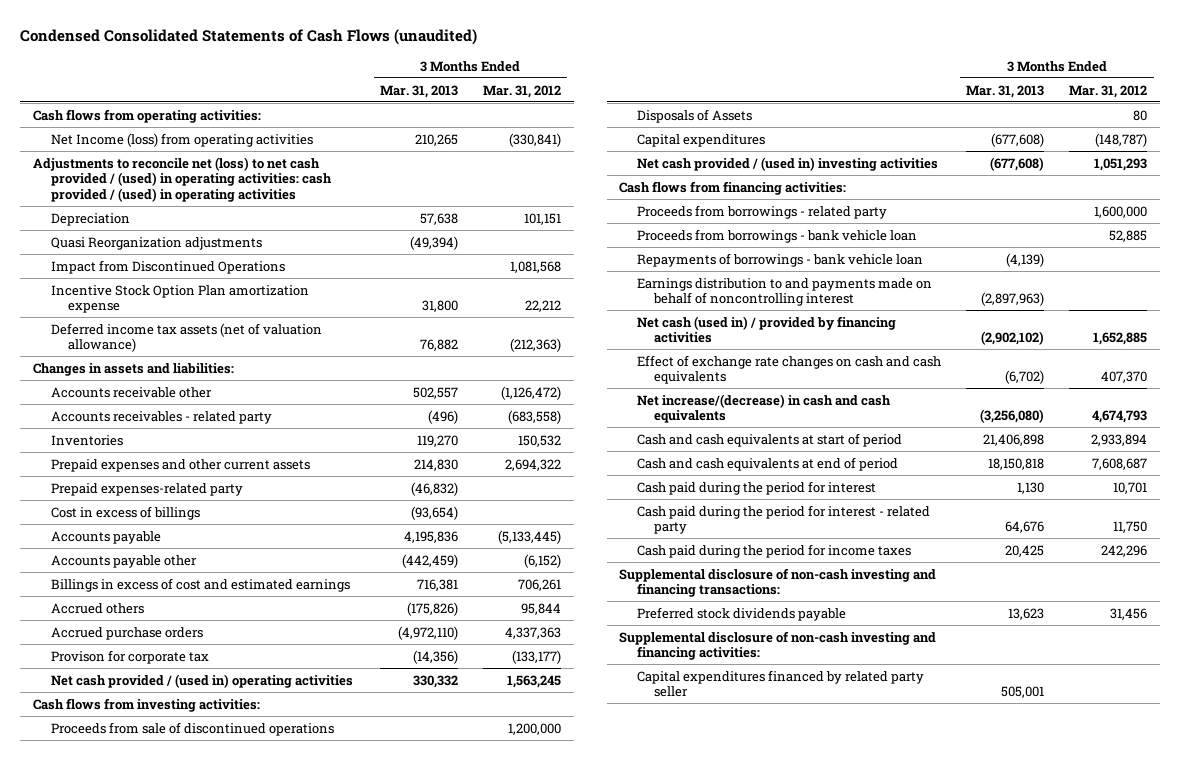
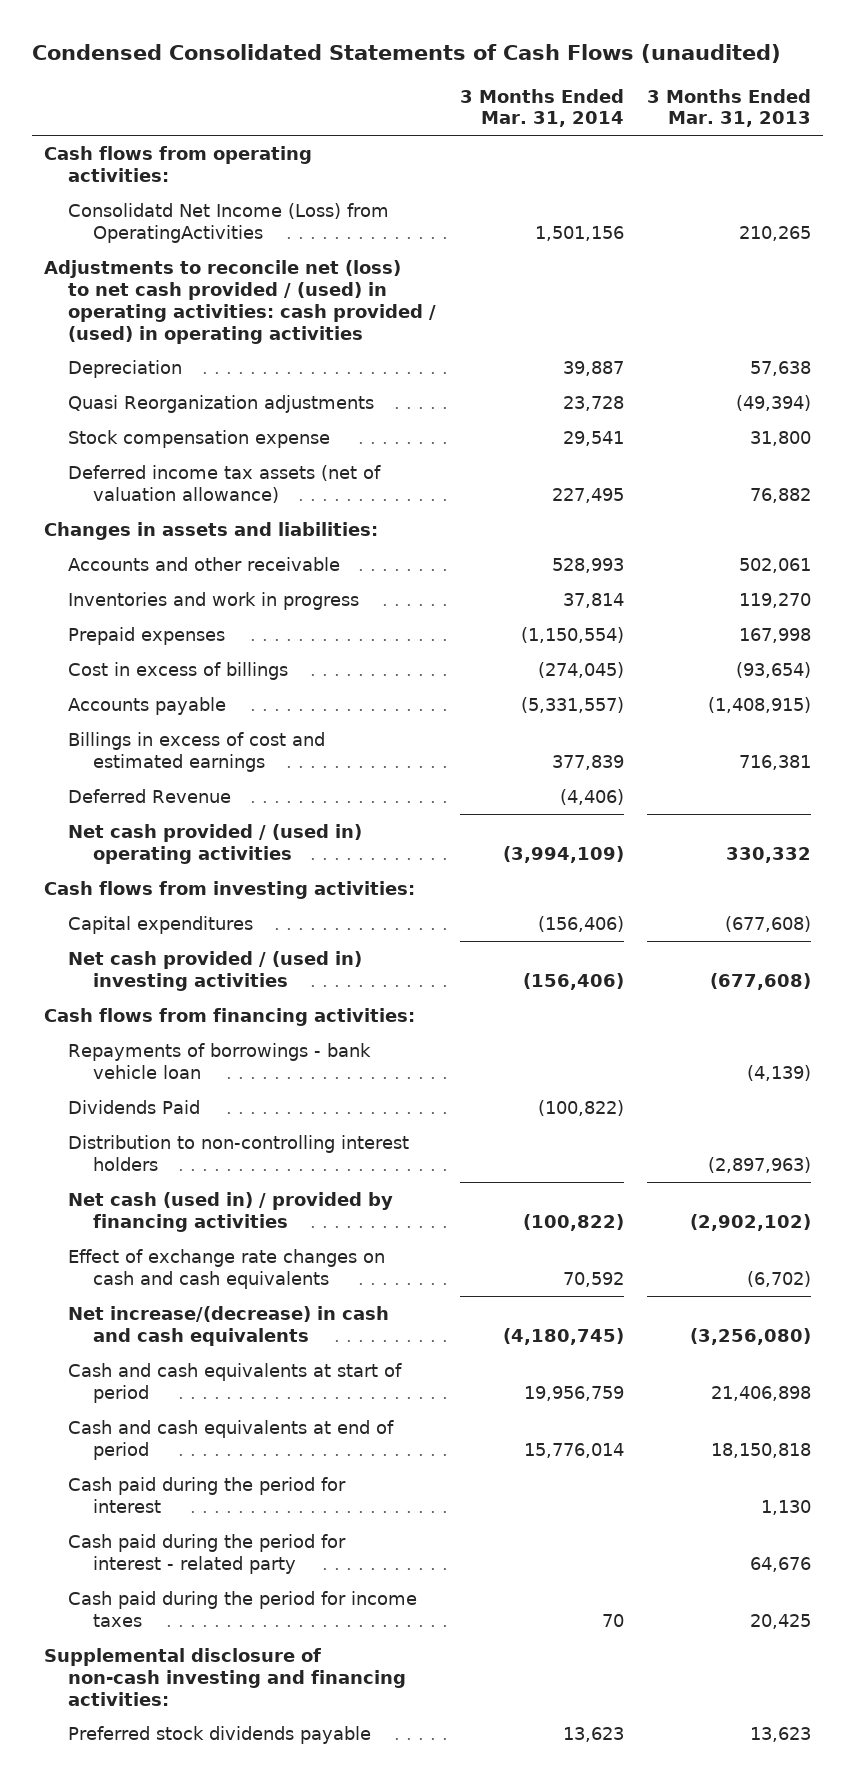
[483,84,562,98] Mar. 31, 2012 -> none
none -> [459,88,624,128] 3 Months Ended Mar. 31, 2014
[50,132,313,147] Net Income (loss) from operating activities -> [68,203,390,243] Consolidatd Net Income (Loss) from OperatingActivities
[50,259,285,274] Impact from Discontinued Operations -> none
[50,284,309,314] Incentive Stock Option Plan amortization expense -> [68,430,331,449] Stock compensation expense
[50,410,272,424] Accounts receivables - related party -> none
[50,482,243,496] Prepaid expenses-related party -> none
[50,386,212,398] Accounts receivable other -> [68,557,341,572] Accounts and other receivable
[412,386,458,399] 502,557 -> [739,558,812,574] 502,061
[50,434,123,446] Inventories -> [68,592,360,611] Inventories and work in progress
[50,458,310,472] Prepaid expenses and other current assets -> [68,627,226,646] Prepaid expenses
[413,458,458,471] 214,830 -> [739,628,812,644] 167,998
[50,554,197,568] Accounts payable other -> none
[403,530,458,543] 4,195,836 -> [708,697,812,714] (1,408,915)
[50,602,144,614] Accrued others -> none
[50,626,203,640] Accrued purchase orders -> none
[50,649,209,664] Provison for corporate tax -> none
none -> [68,789,232,804] Deferred Revenue
[50,721,334,736] Proceeds from sale of discontinued operations -> none
[636,108,752,123] Disposals of Assets -> none
[636,204,887,219] Proceeds from borrowings - related party -> none
[636,228,917,243] Proceeds from borrowings - bank vehicle loan -> none
none -> [68,1100,201,1115] Dividends Paid
[636,277,932,307] Earnings distribution to and payments made on behalf of noncontrolling interest -> [68,1135,410,1171] Distribution to non-controlling interest holders
[619,567,937,598] Supplemental disclosure of non-cash investing and financing transactions: -> none
[636,669,924,698] Capital expenditures financed by related party seller -> none
[636,606,846,621] Preferred stock dividends payable -> [68,1726,372,1745] Preferred stock dividends payable

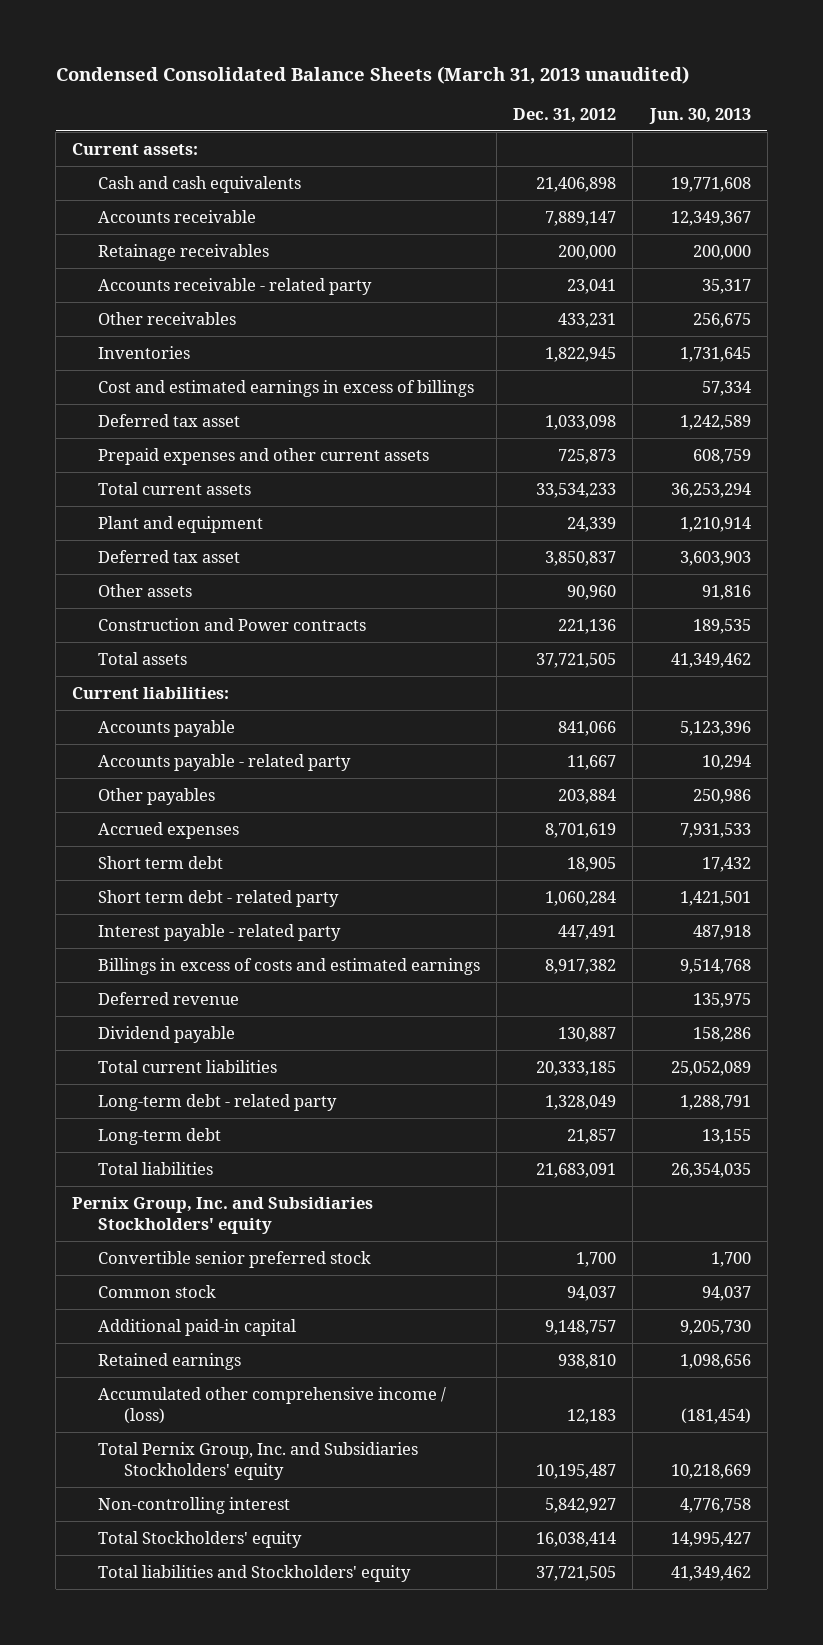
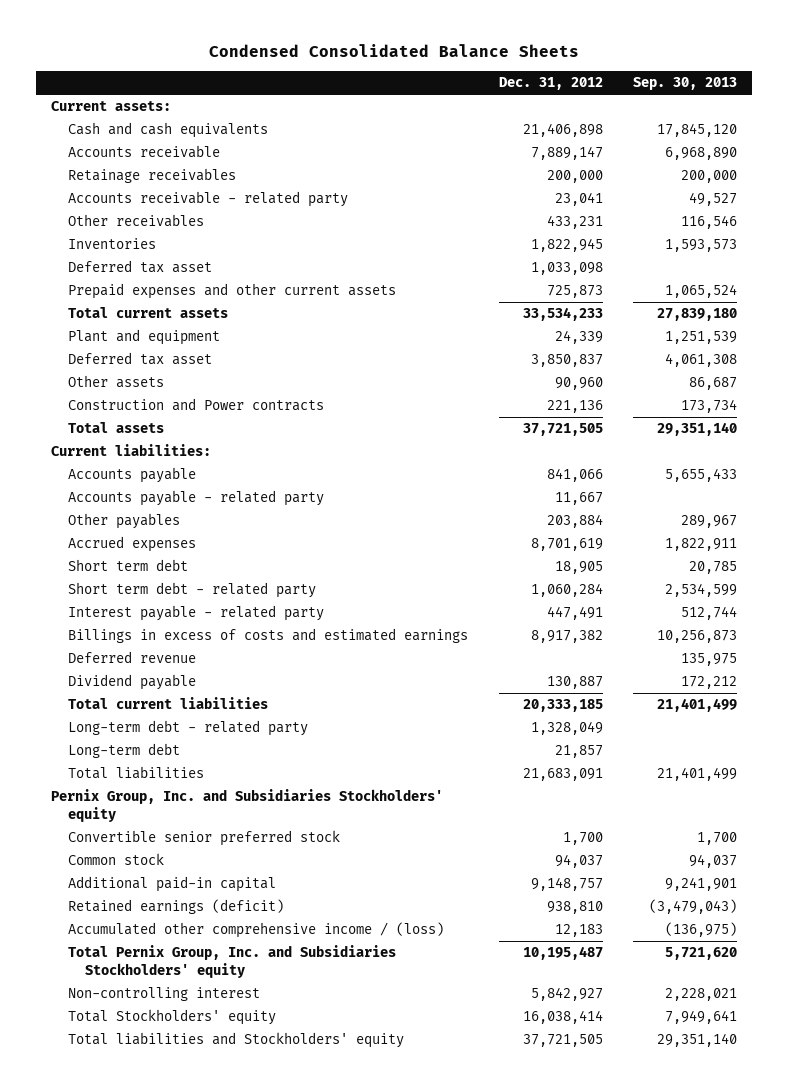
[55,65,689,84] Condensed Consolidated Balance Sheets (March 31, 2013 unaudited) -> [209,44,580,58] Condensed Consolidated Balance Sheets
[648,107,751,124] Jun. 30, 2013 -> none
none -> [633,77,738,91] Sep. 30, 2013
[98,379,475,397] Cost and estimated earnings in excess of billings -> none
[98,1352,242,1370] Retained earnings -> [67,899,284,915] Retained earnings (deficit)

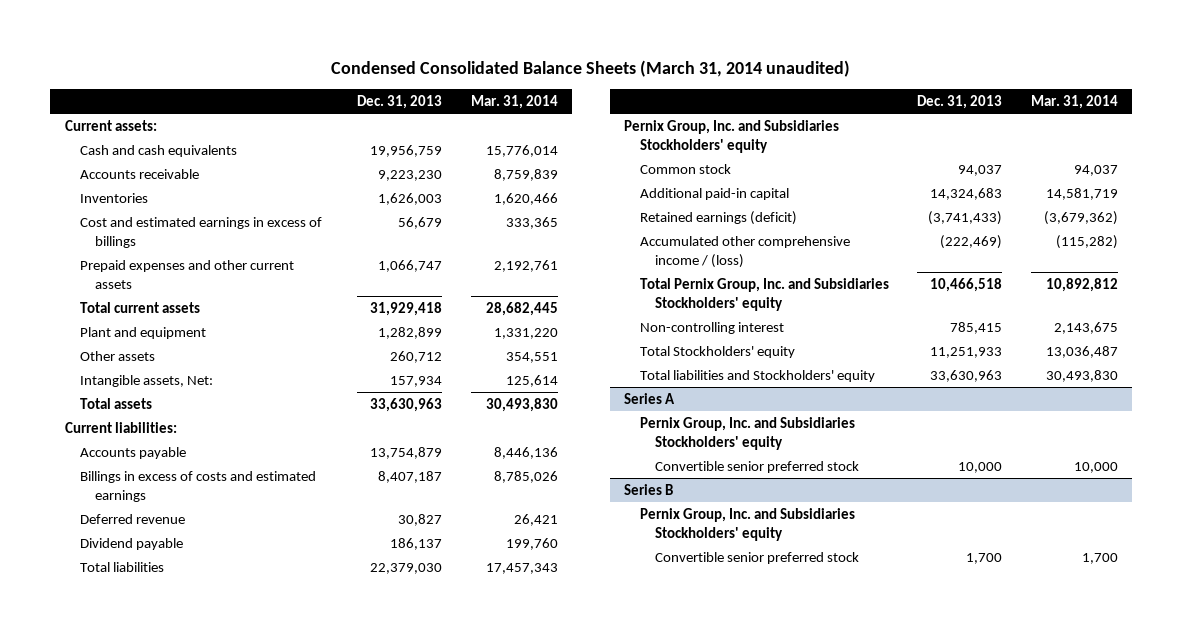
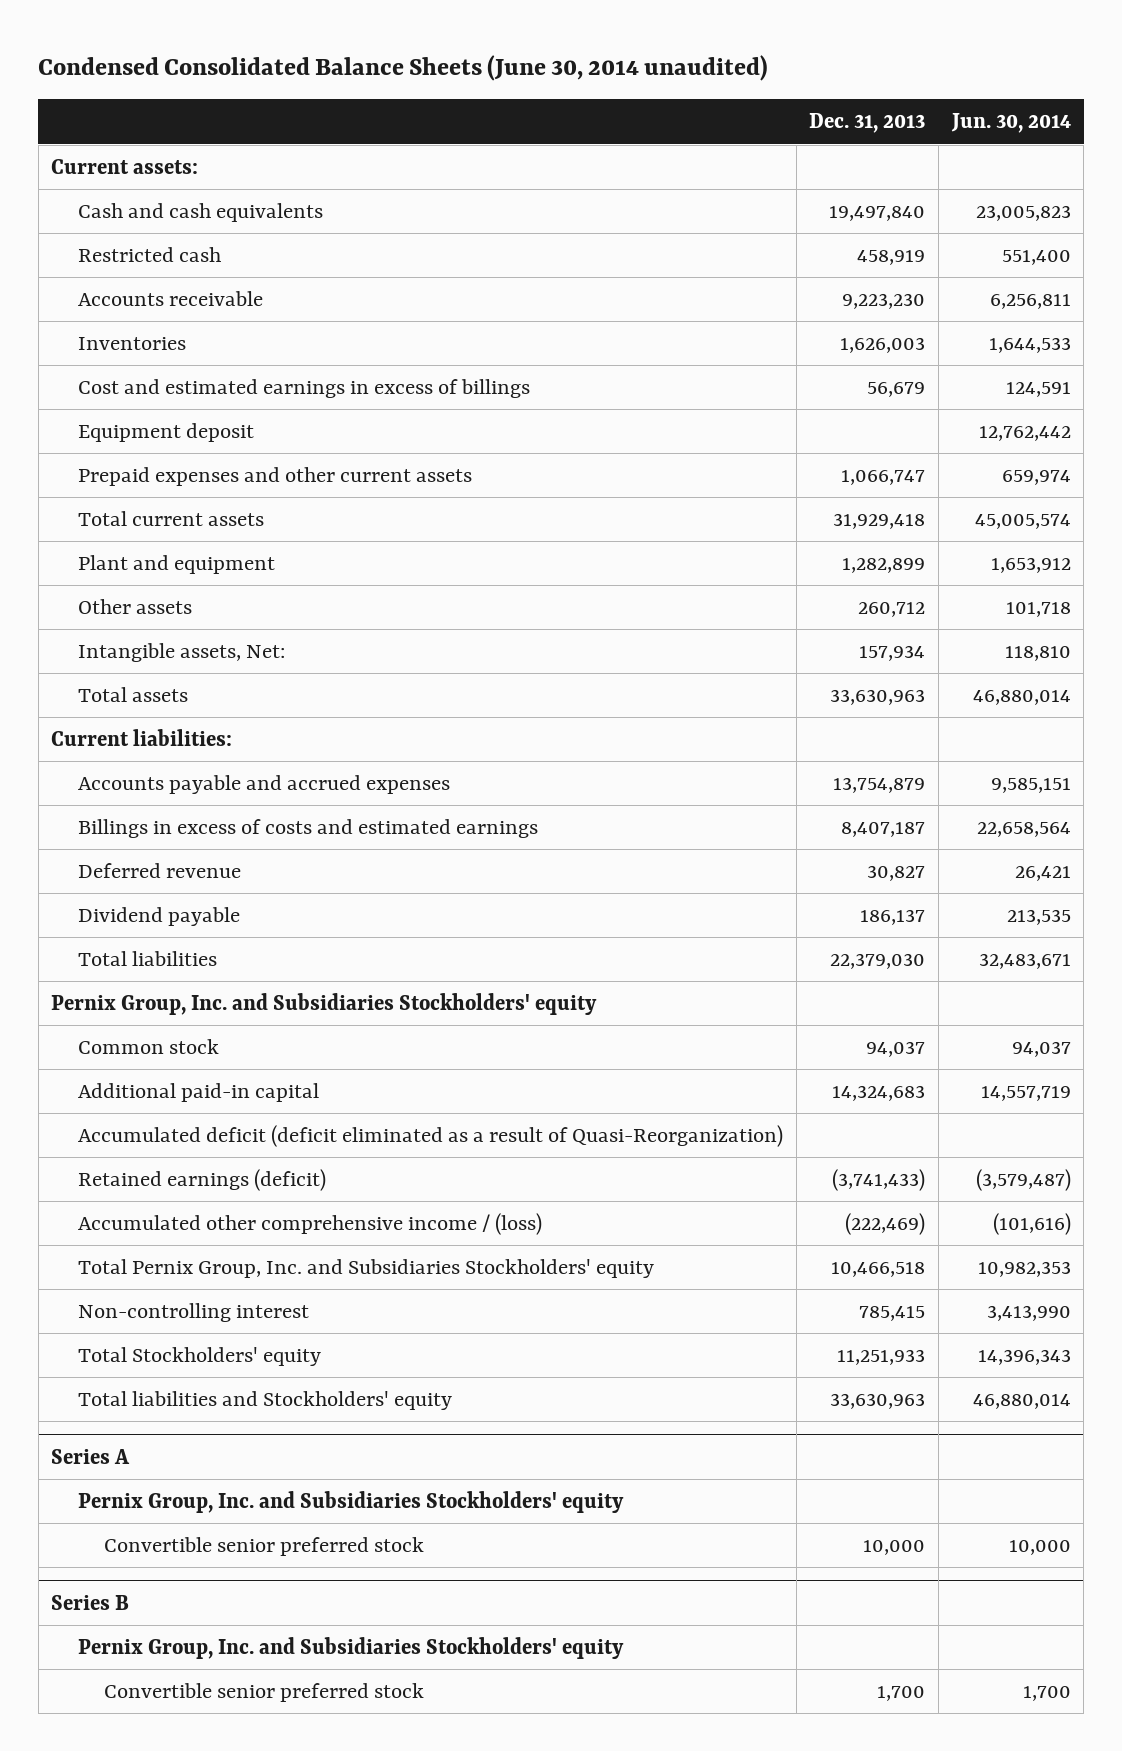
[331,59,851,77] Condensed Consolidated Balance Sheets (March 31, 2014 unaudited) -> [38,55,769,82] Condensed Consolidated Balance Sheets (June 30, 2014 unaudited)
[470,95,558,110] Mar. 31, 2014 -> none
none -> [950,113,1071,134] Jun. 30, 2014
[370,145,443,158] 19,956,759 -> [829,205,926,221] 19,497,840
none -> [77,246,221,262] Restricted cash
none -> [77,422,254,442] Equipment deposit
[79,447,186,460] Accounts payable -> [77,774,450,794] Accounts payable and accrued expenses
none -> [77,1124,783,1147] Accumulated deficit (deficit eliminated as a result of Quasi-Reorganization)

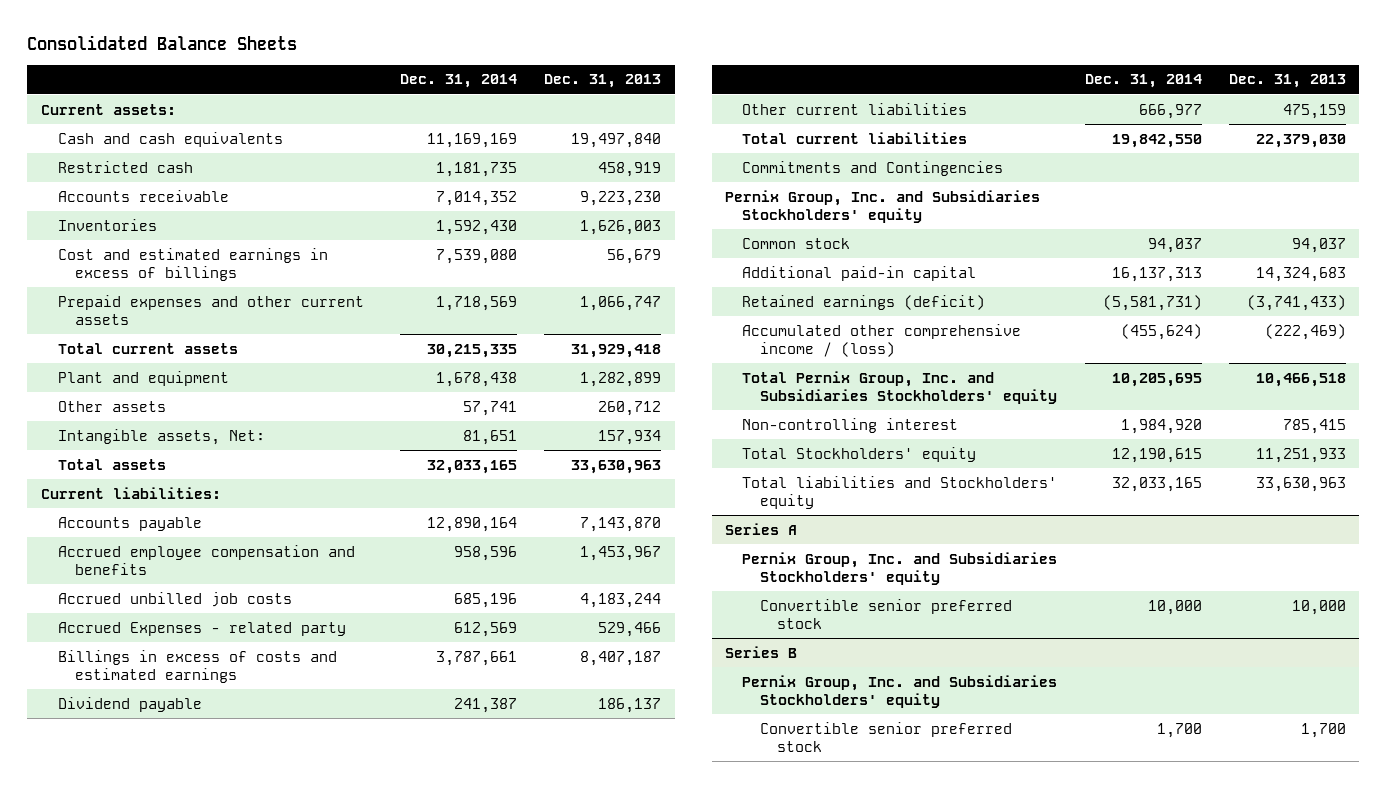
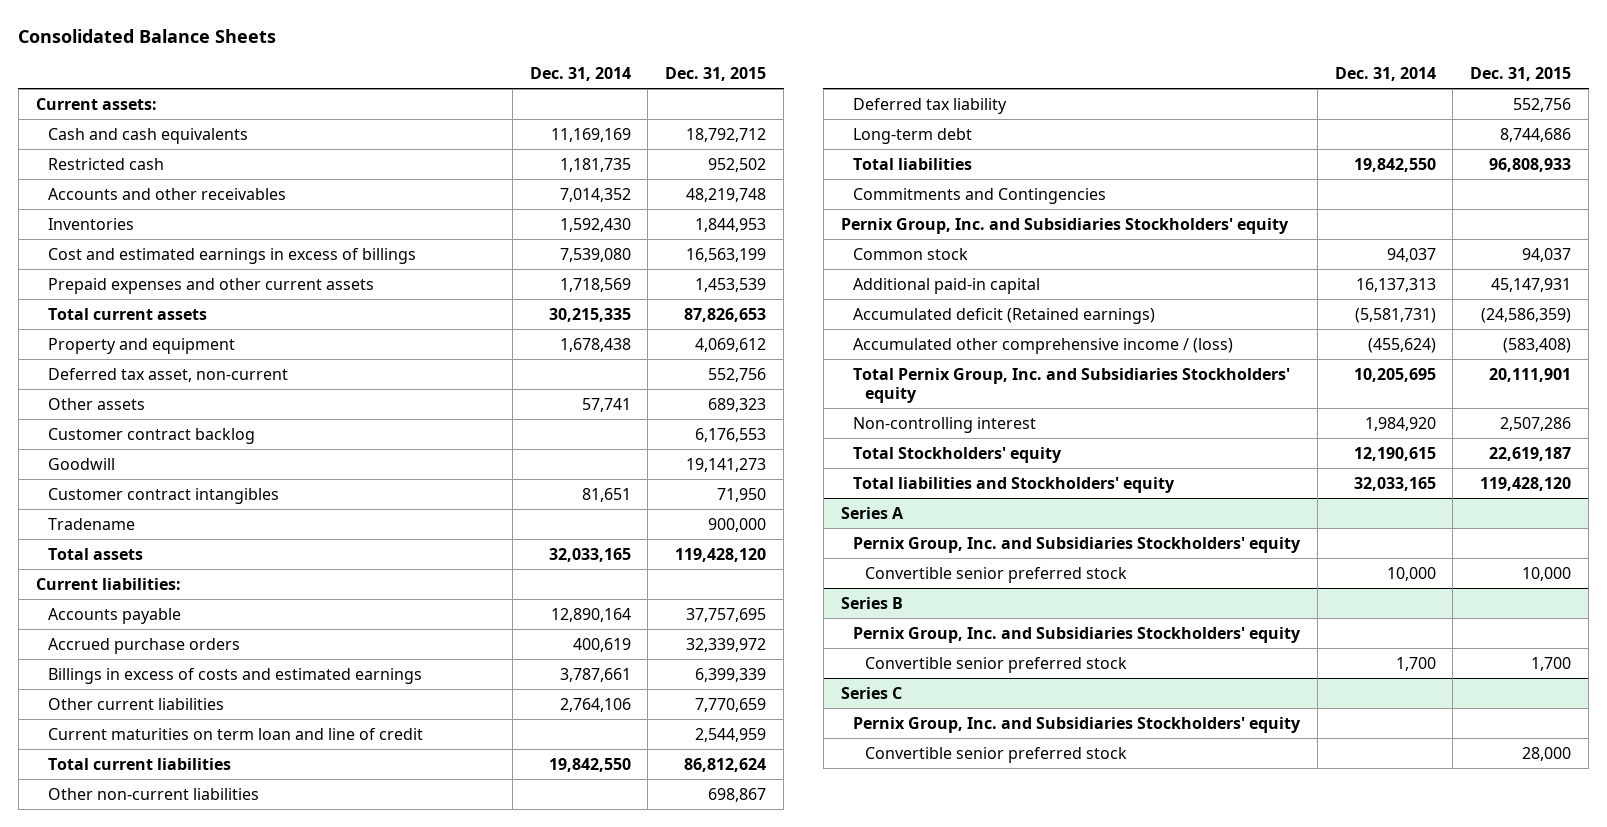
[544,74,662,89] Dec. 31, 2013 -> none
none -> [665,67,767,82] Dec. 31, 2015
[57,189,229,202] Accounts receivable -> [47,187,286,200] Accounts and other receivables
[57,370,229,386] Plant and equipment -> [47,337,235,354] Property and equipment
none -> [47,367,288,382] Deferred tax asset, non-current
none -> [47,427,255,444] Customer contract backlog
none -> [47,457,115,470] Goodwill
[57,428,265,445] Intangible assets, Net: -> [47,487,279,504] Customer contract intangibles
none -> [47,517,135,530] Tradename
[57,544,355,575] Accrued employee compensation and benefits -> none
[57,591,292,607] Accrued unbilled job costs -> none
[57,621,346,636] Accrued Expenses - related party -> none
none -> [47,637,240,654] Accrued purchase orders
[57,696,202,712] Dividend payable -> none
[1138,103,1202,119] 666,977 -> [559,697,631,712] 2,764,106
none -> [47,727,423,740] Current maturities on term loan and line of credit
none -> [47,787,259,800] Other non-current liabilities
none -> [852,97,1007,114] Deferred tax liability
none -> [852,127,972,144] Long-term debt
none -> [852,157,972,170] Total liabilities
[742,294,986,310] Retained earnings (deficit) -> [852,307,1155,324] Accumulated deficit (Retained earnings)
none -> [840,686,902,699] Series C
none -> [852,716,1301,733] Pernix Group, Inc. and Subsidiaries Stockholders' equity
none -> [865,746,1128,763] Convertible senior preferred stock

